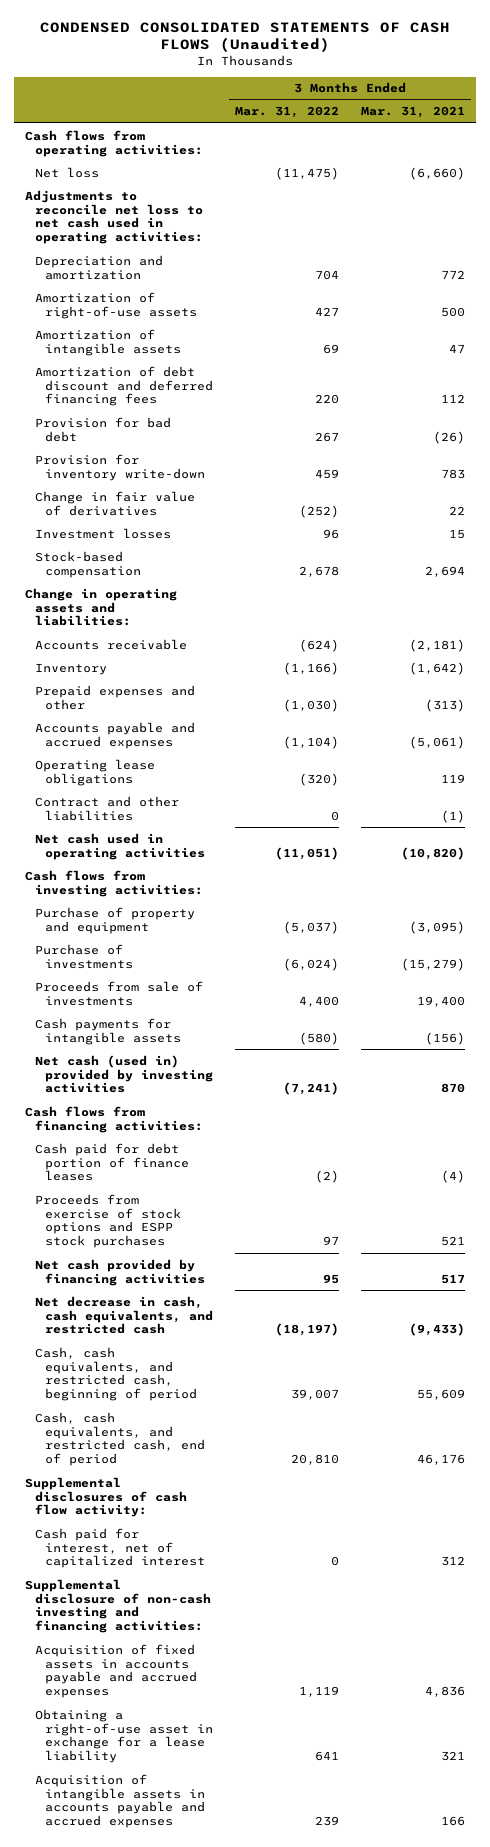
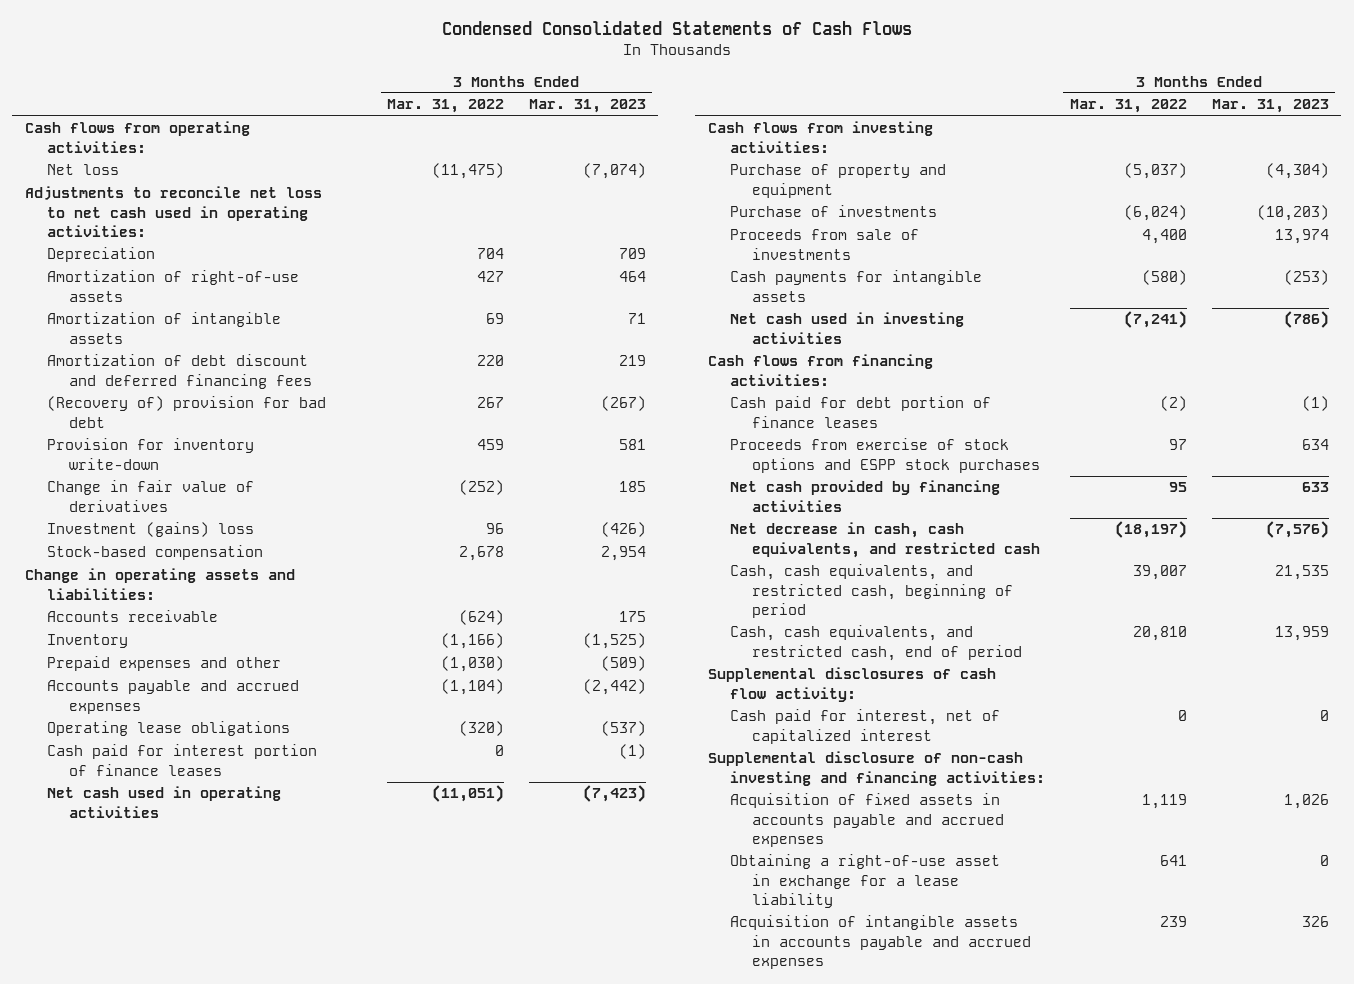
[39,21,450,53] CONDENSED CONSOLIDATED STATEMENTS OF CASH FLOWS (Unaudited) -> [441,20,912,36] Condensed Consolidated Statements of Cash Flows
[360,106,465,119] Mar. 31, 2021 -> none
none -> [528,99,646,114] Mar. 31, 2023
[34,254,163,280] Depreciation and amortization -> [46,247,155,263] Depreciation
[34,416,171,442] Provision for bad debt -> [46,396,326,428] (Recovery of) provision for bad debt
[34,527,171,539] Investment losses -> [46,522,254,538] Investment (gains) loss
[34,795,179,821] Contract and other liabilities -> none
none -> [46,744,317,776] Cash paid for interest portion of finance leases
[34,1054,213,1094] Net cash (used in) provided by investing activities -> [729,312,964,344] Net cash used in investing activities

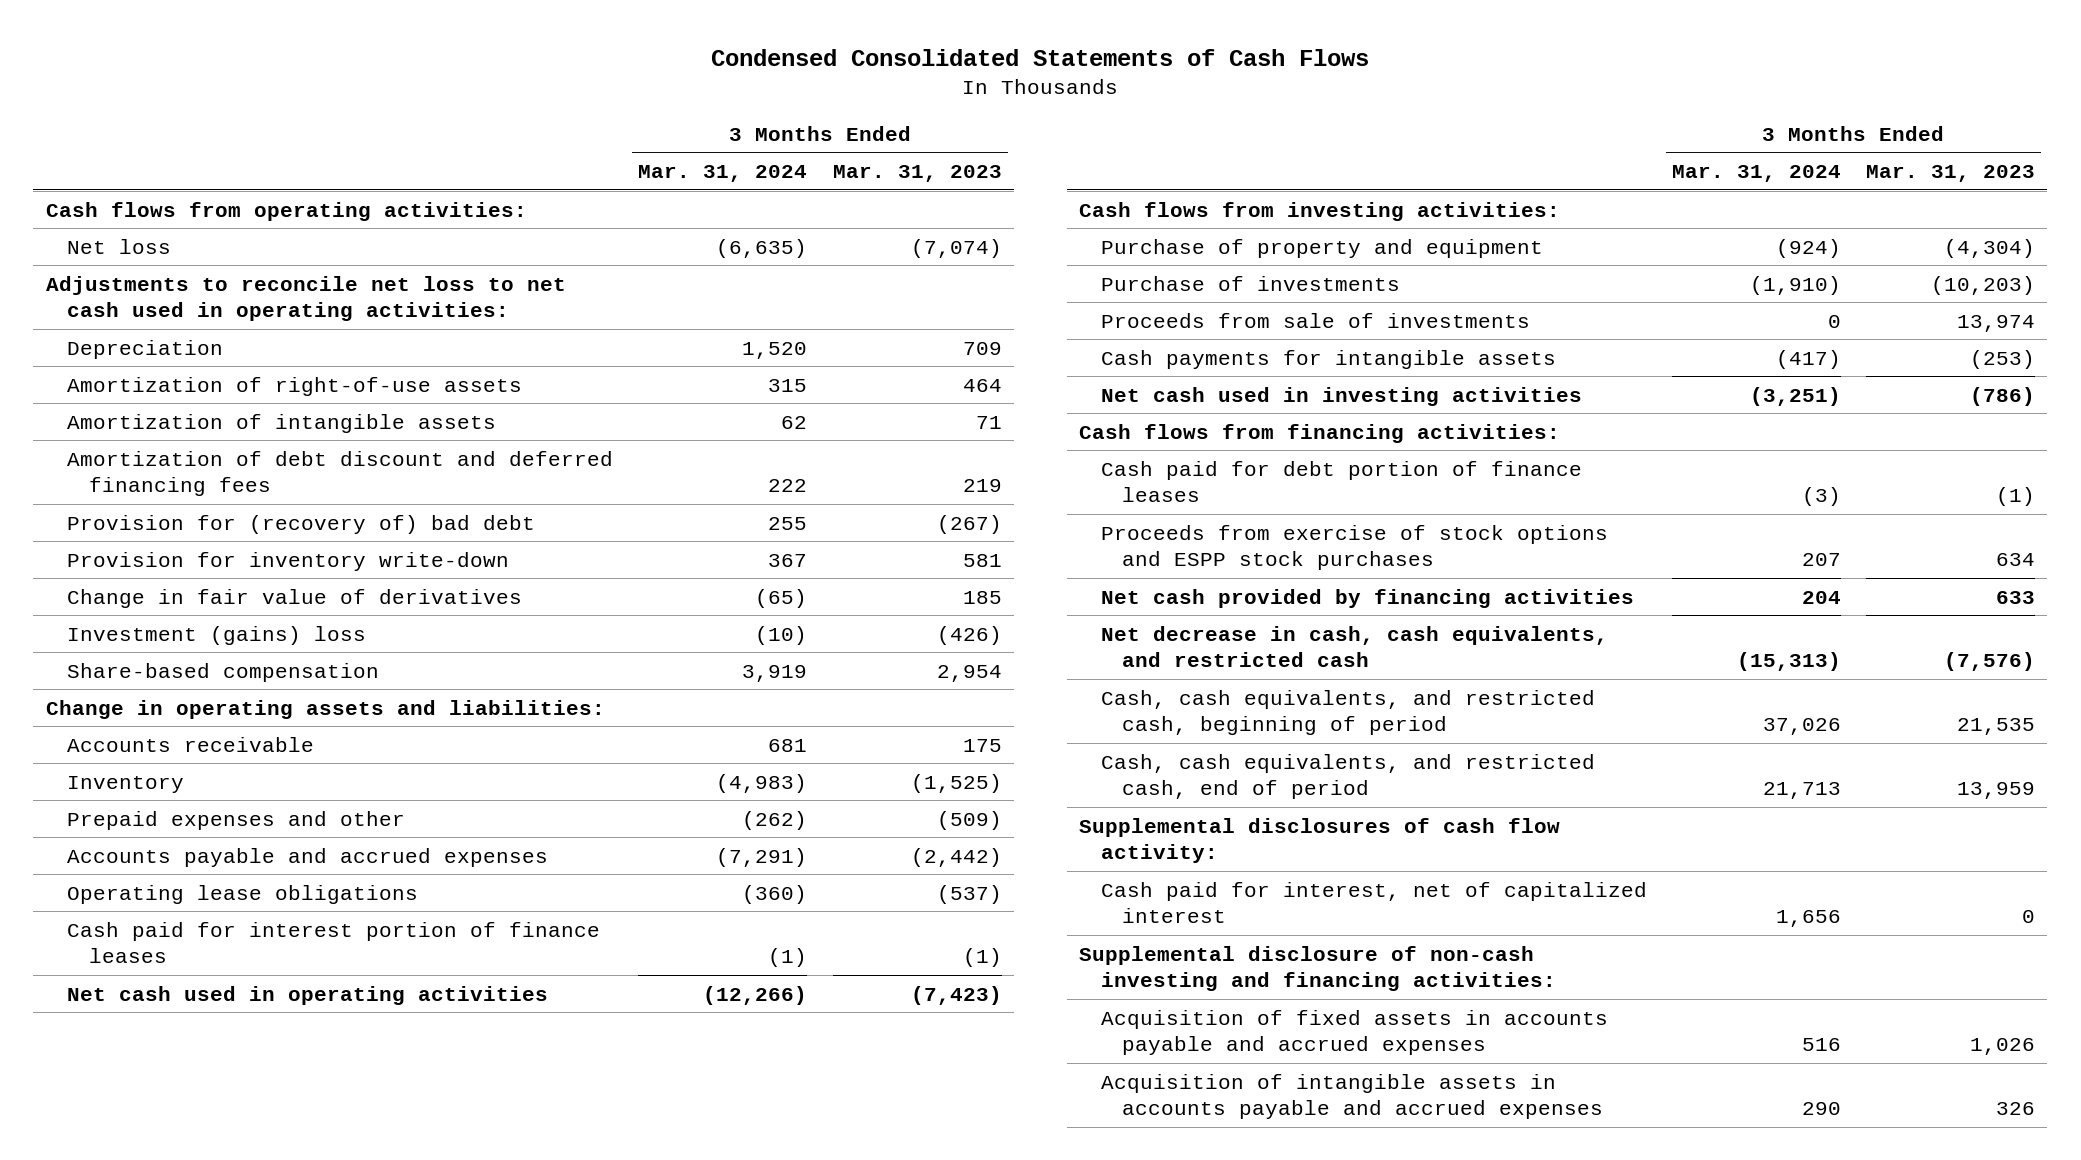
[386,99,504,114] Mar. 31, 2022 -> none
none -> [638,164,808,182] Mar. 31, 2024
[46,396,326,428] (Recovery of) provision for bad debt -> [67,514,536,534] Provision for (recovery of) bad debt
[46,545,263,561] Stock-based compensation -> [67,662,380,682] Share-based compensation
[729,854,1000,908] Obtaining a right-of-use asset in exchange for a lease liability -> none

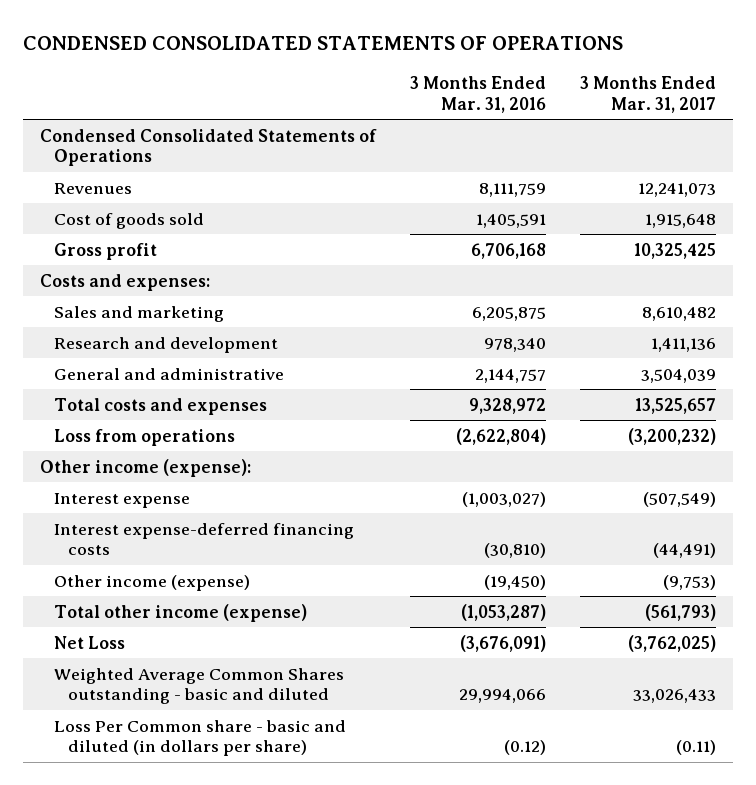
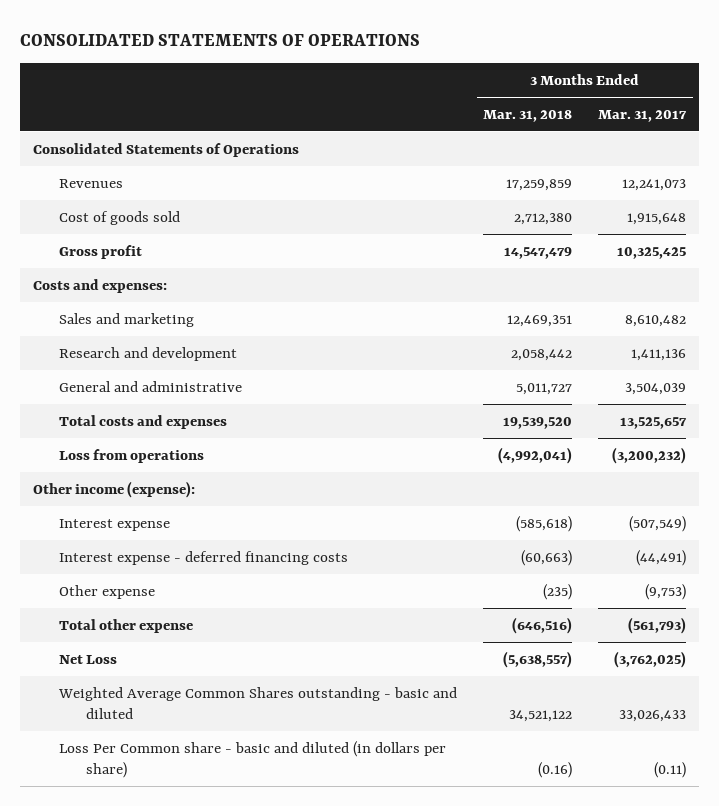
[23,36,624,51] CONDENSED CONSOLIDATED STATEMENTS OF OPERATIONS -> [19,34,420,47] CONSOLIDATED STATEMENTS OF OPERATIONS
[410,76,547,113] 3 Months Ended Mar. 31, 2016 -> none
none -> [483,109,573,122] Mar. 31, 2018
[40,128,378,167] Condensed Consolidated Statements of Operations -> [32,142,299,157] Consolidated Statements of Operations
[54,522,355,556] Interest expense-deferred financing costs -> [59,550,349,565] Interest expense - deferred financing costs
[54,574,251,591] Other income (expense) -> [59,584,156,599] Other expense
[54,603,308,622] Total other income (expense) -> [59,618,194,633] Total other expense

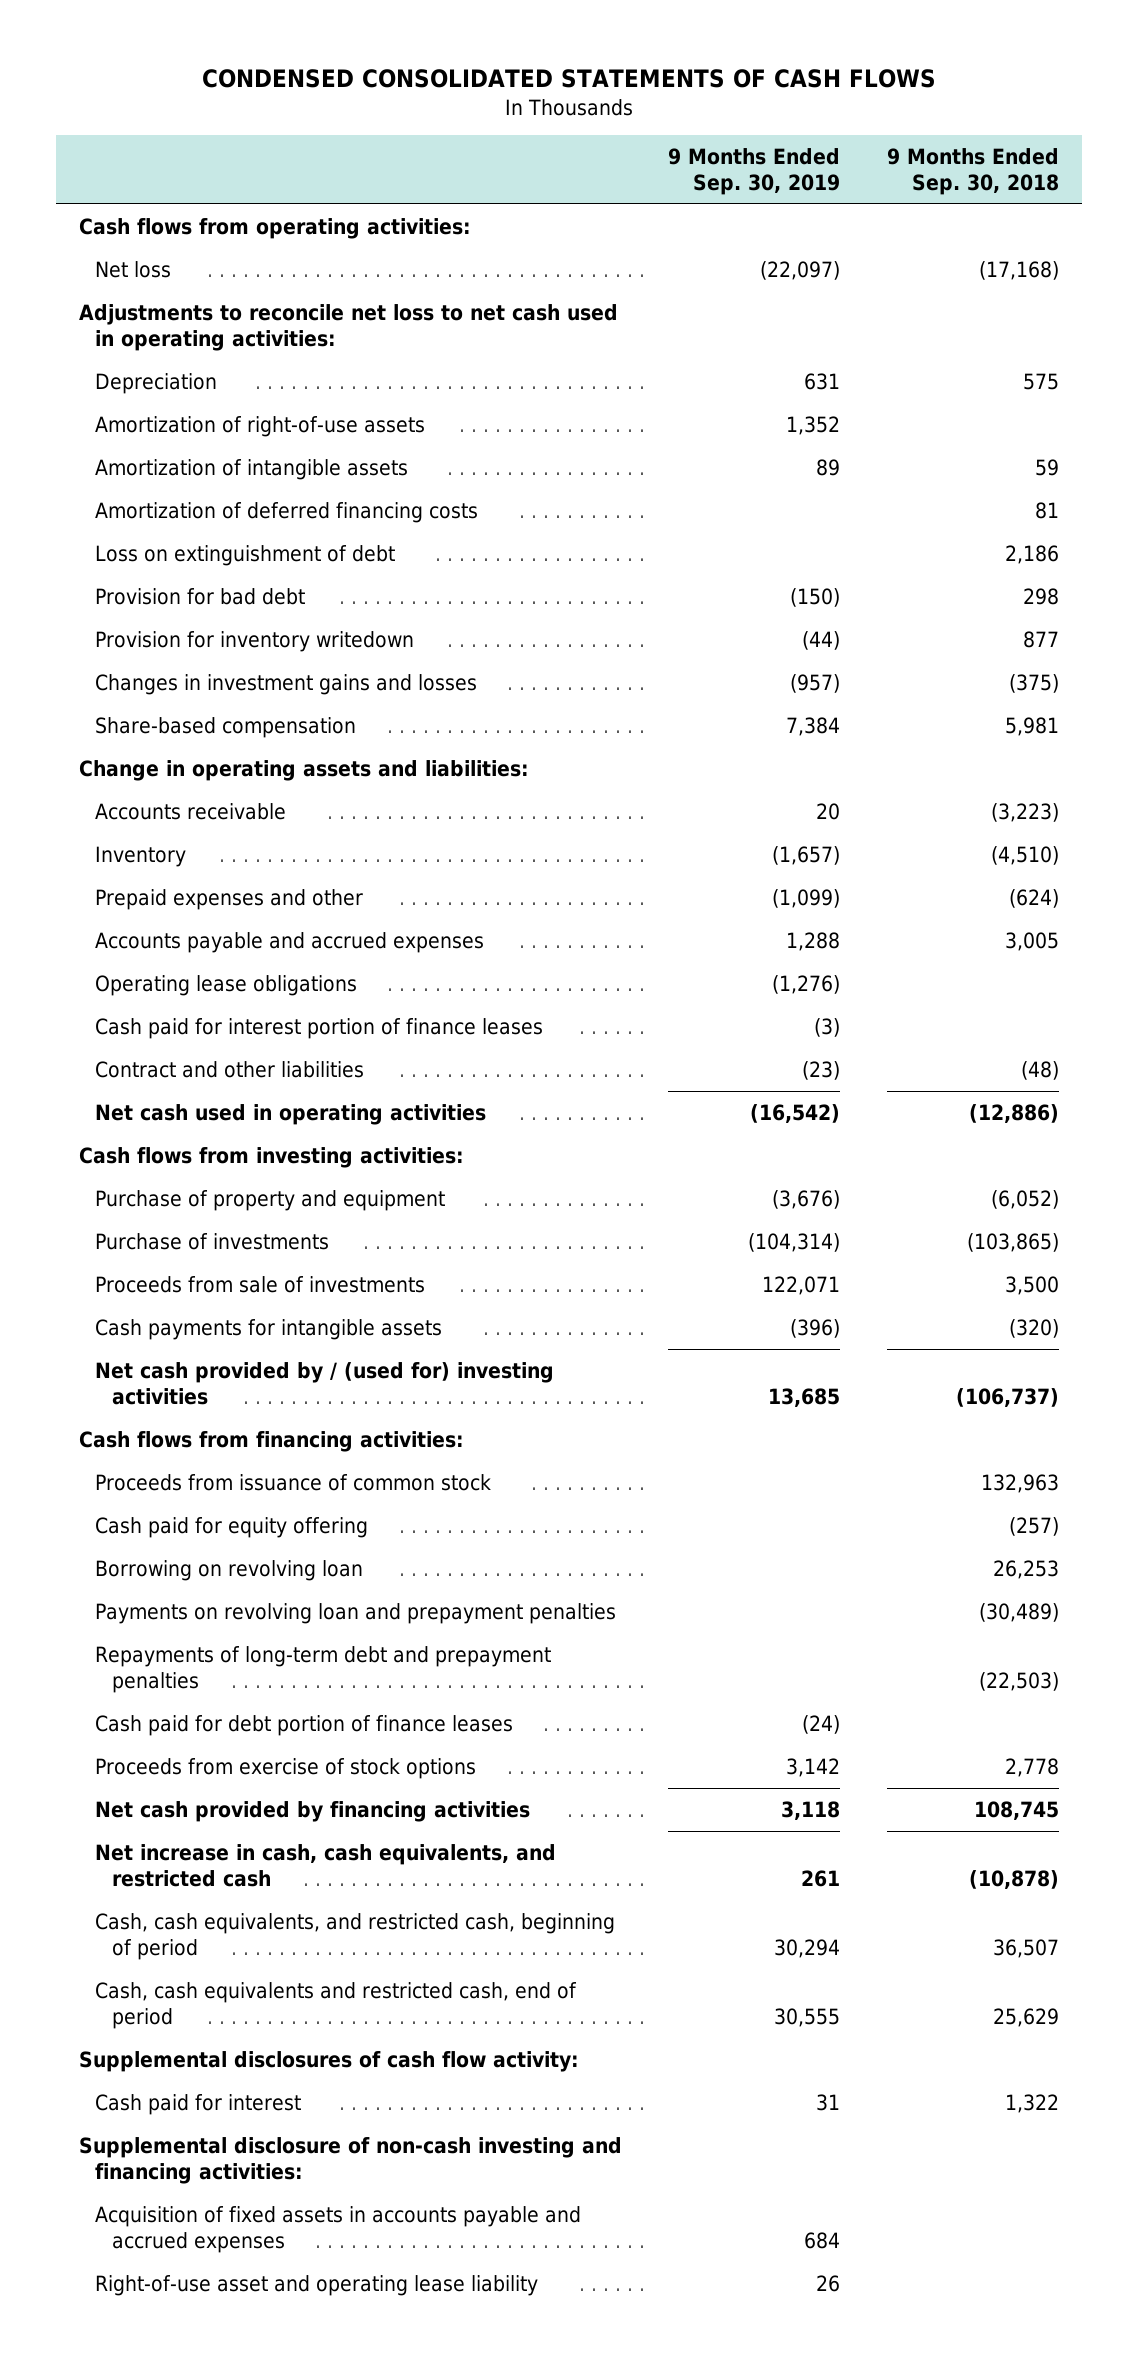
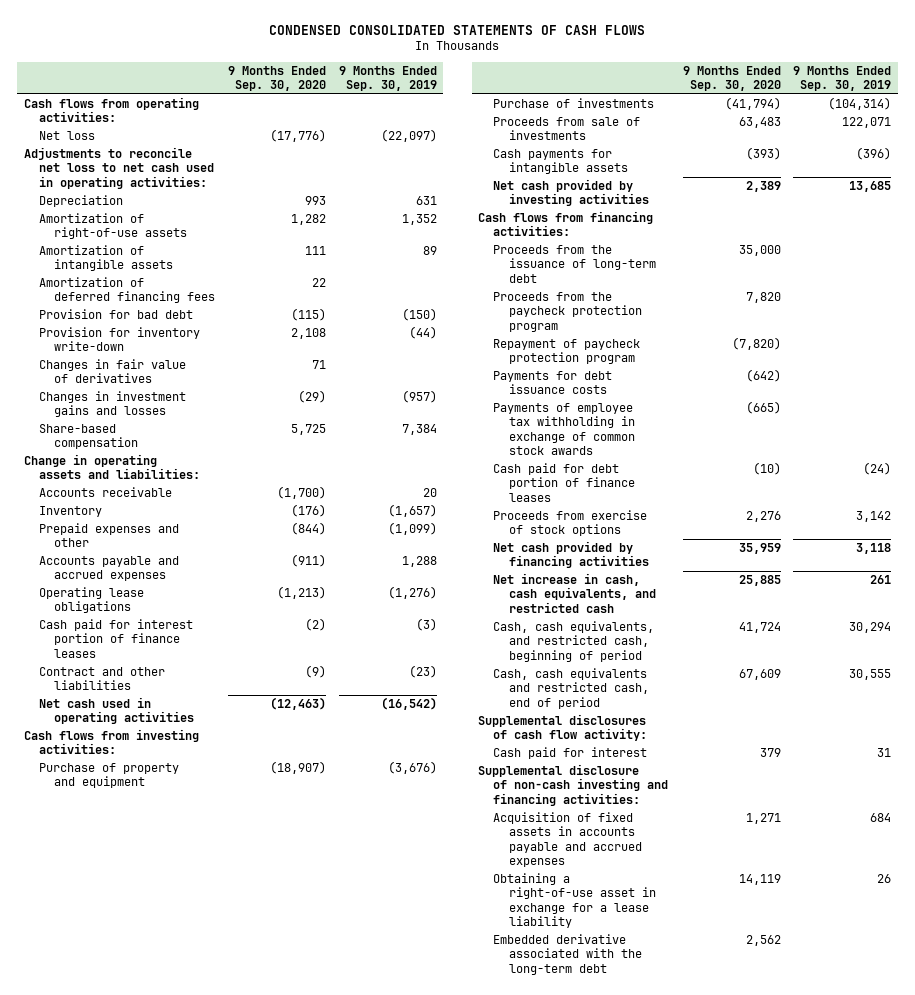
[887,147,1060,196] 9 Months Ended Sep. 30, 2018 -> none
none -> [228,65,327,92] 9 Months Ended Sep. 30, 2020
[95,544,396,566] Loss on extinguishment of debt -> none
[95,501,479,523] Amortization of deferred financing costs -> [38,277,216,304] Amortization of deferred financing fees
[95,630,415,652] Provision for inventory writedown -> [38,327,200,352] Provision for inventory write-down
none -> [38,359,186,384] Changes in fair value of derivatives
[95,1361,555,1406] Net cash provided by / (used for) investing activities -> [493,179,649,207] Net cash provided by investing activities
[95,1473,492,1491] Proceeds from issuance of common stock -> none
[95,1516,369,1538] Cash paid for equity offering -> none
[95,1559,364,1581] Borrowing on revolving loan -> none
[95,1602,617,1624] Payments on revolving loan and prepayment penalties -> none
[95,1645,552,1694] Repayments of long-term debt and prepayment penalties -> none
none -> [493,245,656,283] Proceeds from the issuance of long-term debt
none -> [493,292,642,332] Proceeds from the paycheck protection program
none -> [493,339,641,365] Repayment of paycheck protection program
none -> [493,371,613,395] Payments for debt issuance costs
none -> [493,403,635,456] Payments of employee tax withholding in exchange of common stock awards
[95,2274,539,2296] Right-of-use asset and operating lease liability -> [493,873,656,929] Obtaining a right-of-use asset in exchange for a lease liability
none -> [493,934,642,975] Embedded derivative associated with the long-term debt

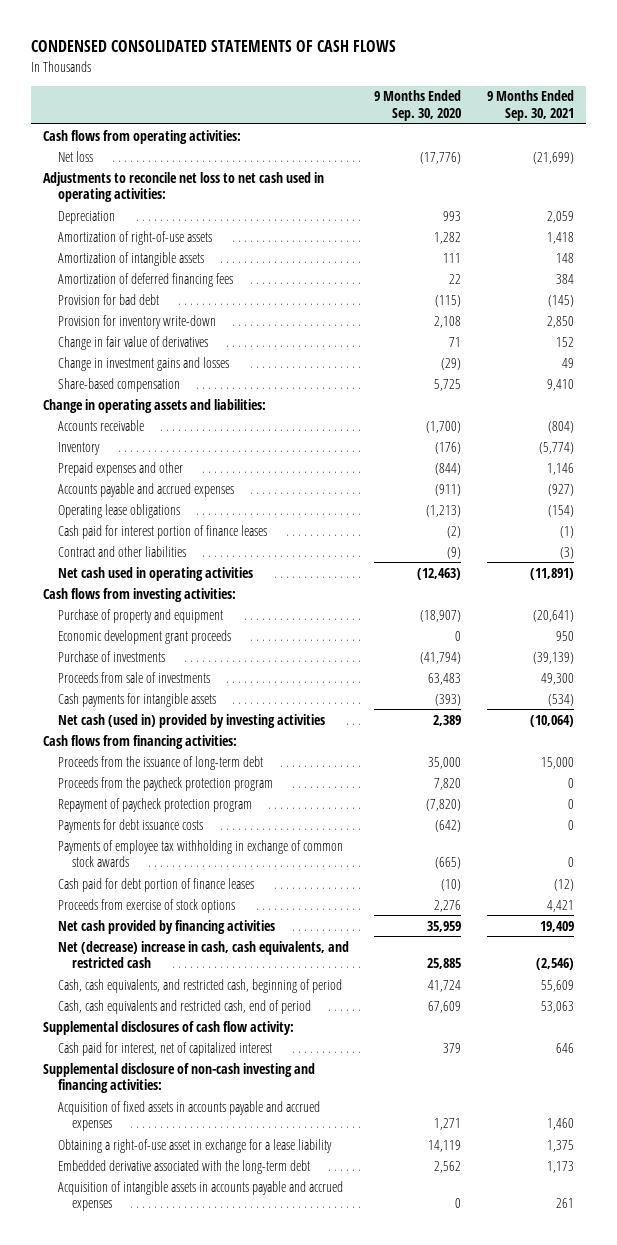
[338,65,437,92] 9 Months Ended Sep. 30, 2019 -> none
none -> [486,90,574,121] 9 Months Ended Sep. 30, 2021
[38,359,186,384] Changes in fair value of derivatives -> [57,335,208,350] Change in fair value of derivatives
[38,391,186,418] Changes in investment gains and losses -> [57,356,229,371] Change in investment gains and losses
none -> [57,629,231,644] Economic development grant proceeds
[493,179,649,207] Net cash provided by investing activities -> [57,713,325,728] Net cash (used in) provided by investing activities
[493,573,656,613] Net increase in cash, cash equivalents, and restricted cash -> [57,940,349,969] Net (decrease) increase in cash, cash equivalents, and restricted cash
[493,747,648,760] Cash paid for interest -> [57,1041,272,1056] Cash paid for interest, net of capitalized interest
none -> [57,1180,343,1212] Acquisition of intangible assets in accounts payable and accrued expenses

